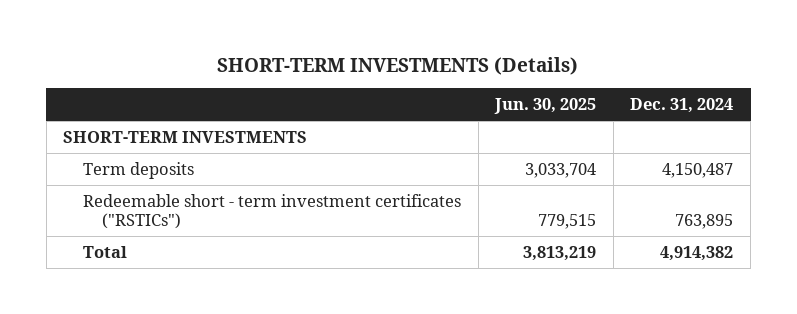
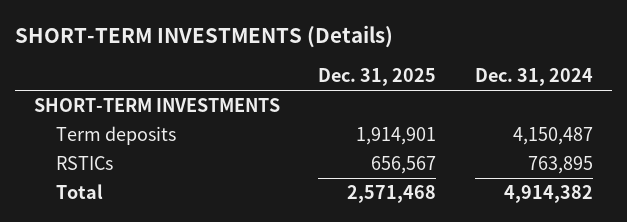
[494,98,597,115] Jun. 30, 2025 -> none
none -> [318,68,437,87] Dec. 31, 2025
[82,193,461,229] Redeemable short - term investment certificates ("RSTICs") -> [55,156,113,171] RSTICs

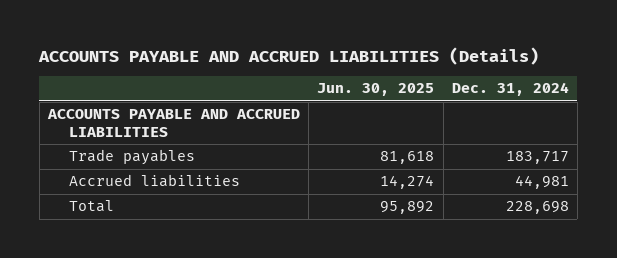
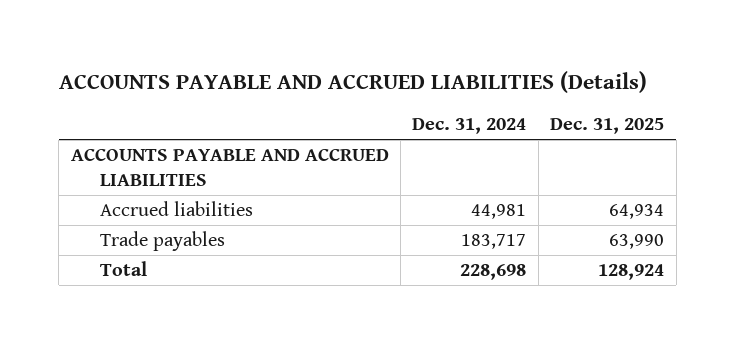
[317,83,435,97] Jun. 30, 2025 -> none
none -> [550,118,665,135] Dec. 31, 2025
[68,149,195,166] Trade payables -> [99,231,225,252] Trade payables

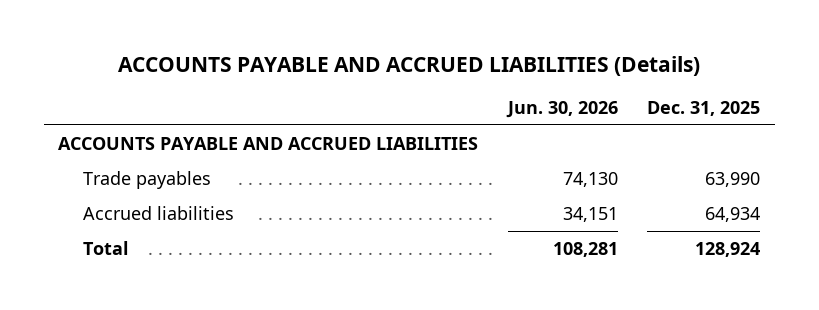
[412,118,527,135] Dec. 31, 2024 -> none
none -> [505,100,618,118] Jun. 30, 2026
[99,201,253,217] Accrued liabilities -> [82,205,234,220] Accrued liabilities

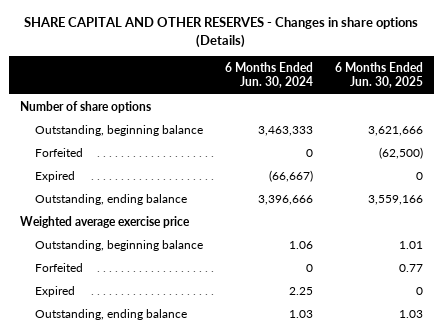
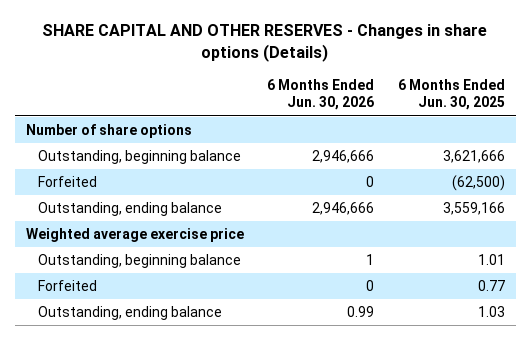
[224,61,313,89] 6 Months Ended Jun. 30, 2024 -> none
none -> [267,79,375,111] 6 Months Ended Jun. 30, 2026
[34,170,75,182] Expired -> none
[34,285,75,297] Expired -> none

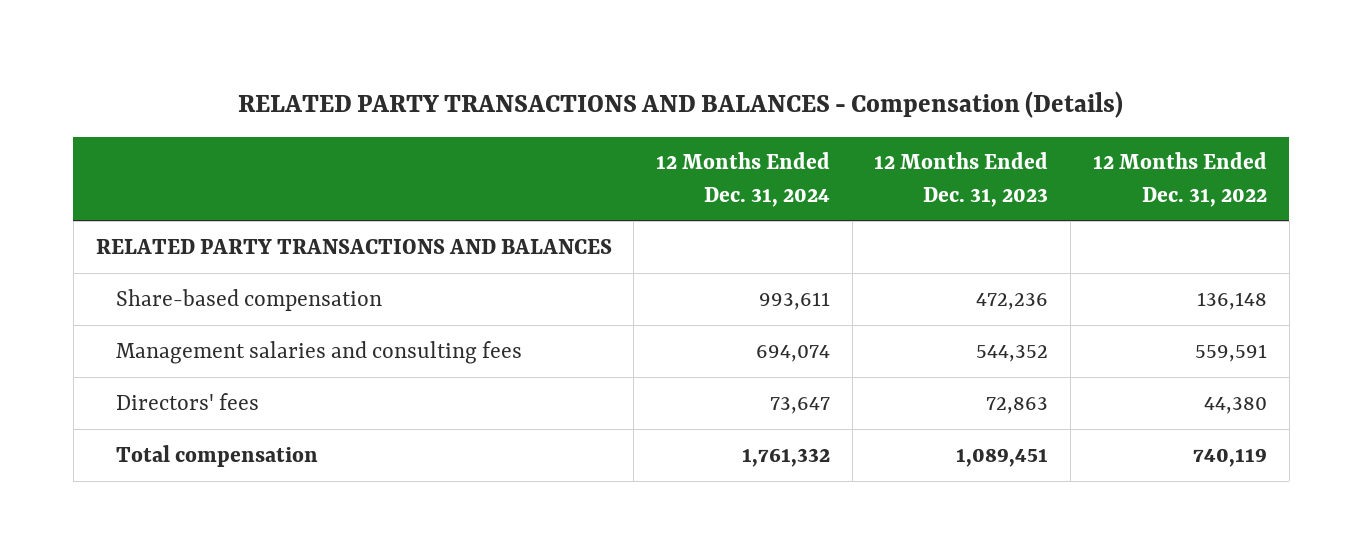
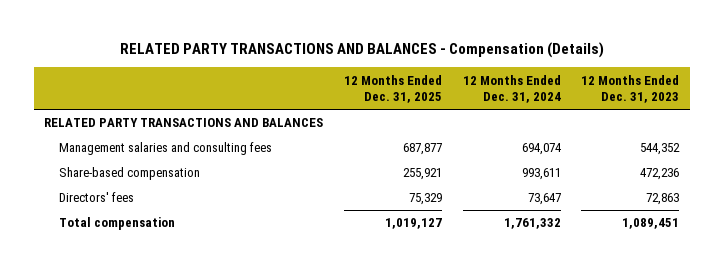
[1092,152,1267,207] 12 Months Ended Dec. 31, 2022 -> none
none -> [344,74,443,104] 12 Months Ended Dec. 31, 2025
[116,288,383,311] Share-based compensation -> [59,167,201,181] Share-based compensation

